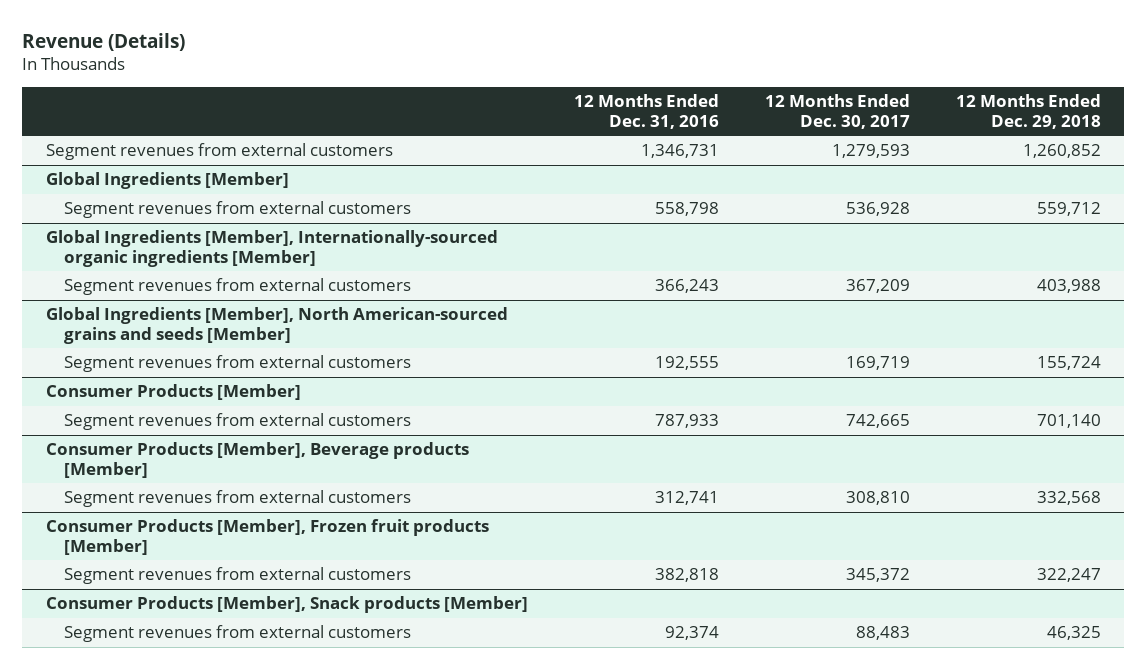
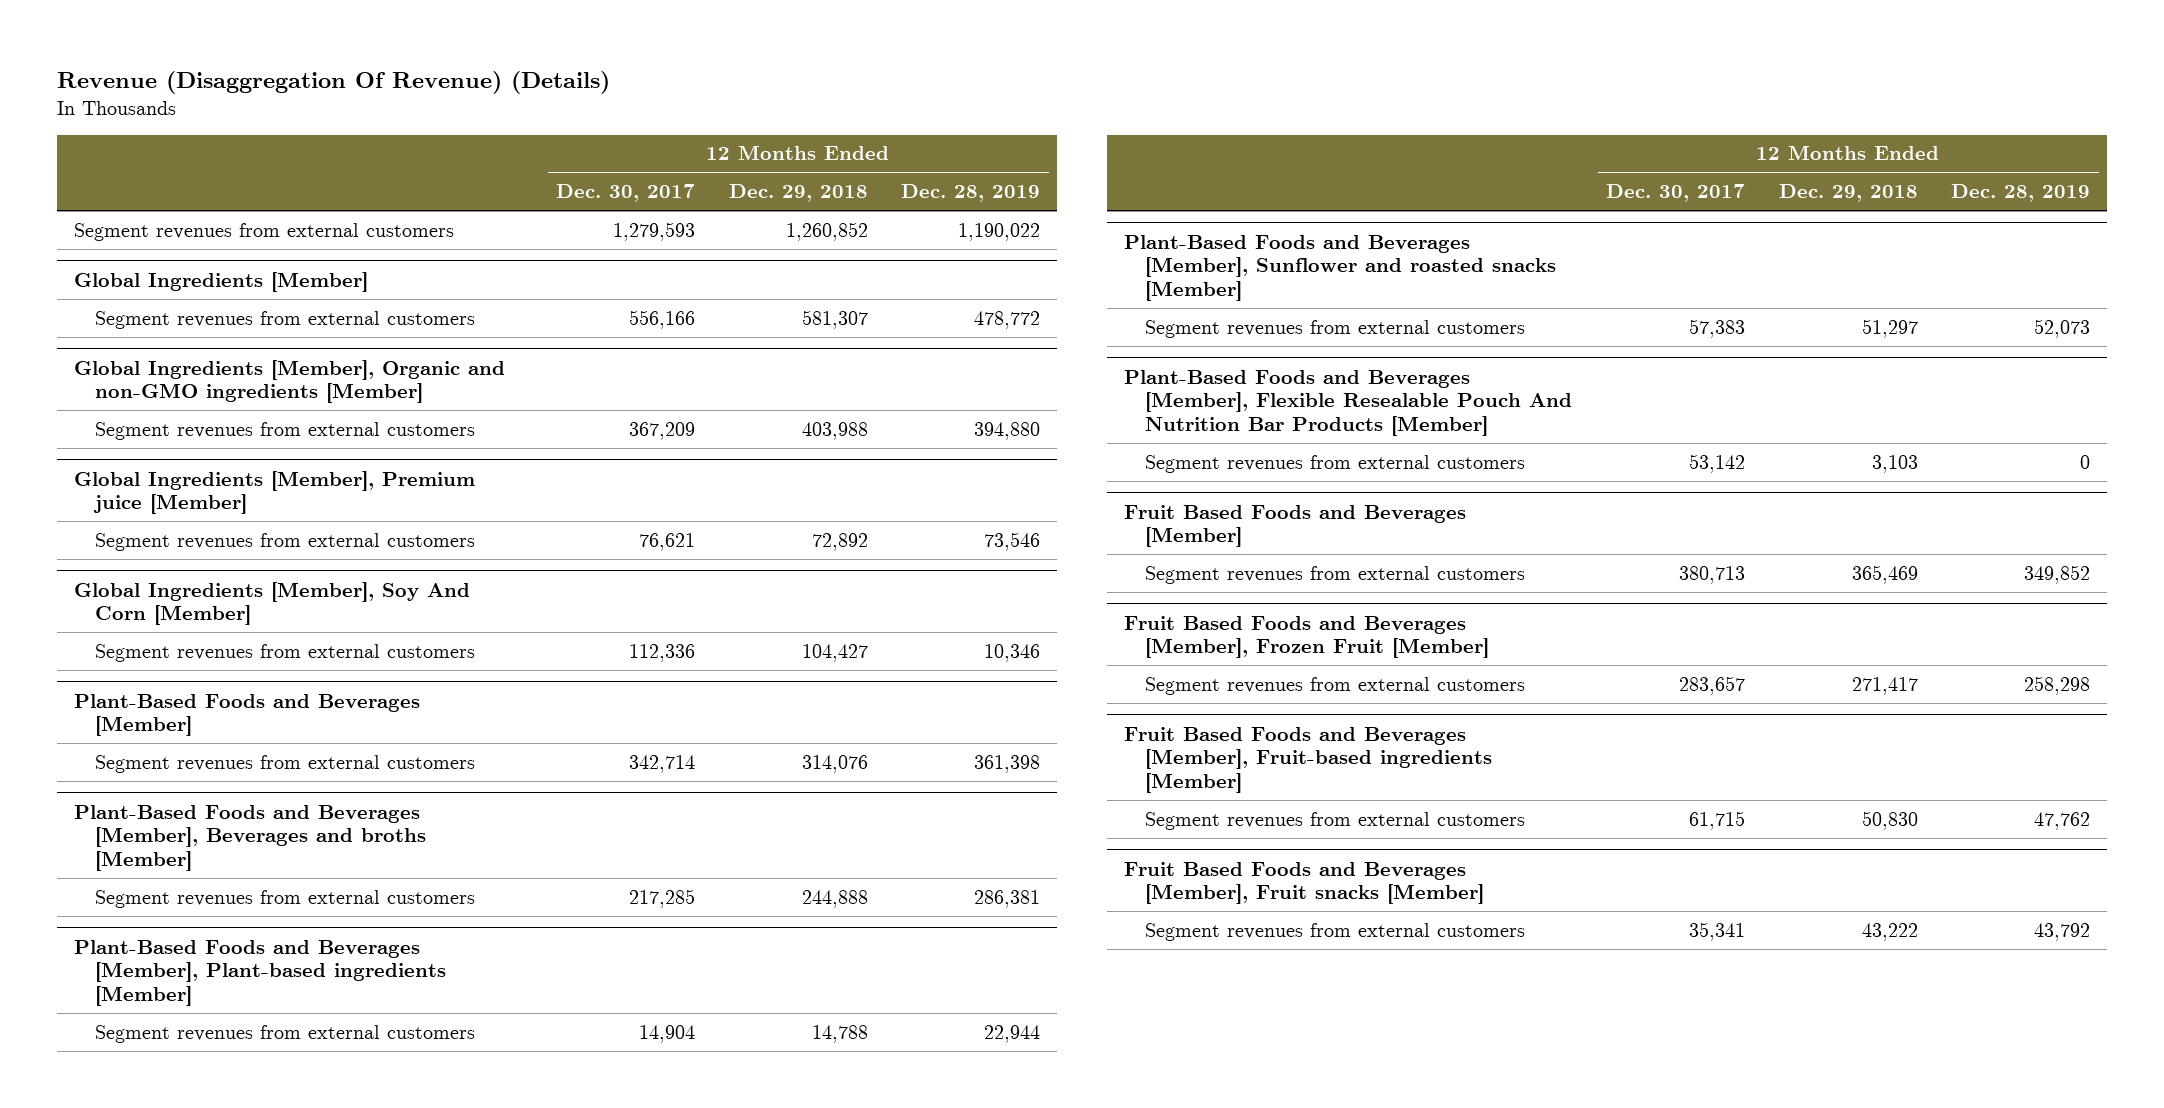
[22,33,186,52] Revenue (Details) -> [57,70,611,94] Revenue (Disaggregation Of Revenue) (Details)
[573,94,719,129] 12 Months Ended Dec. 31, 2016 -> none
none -> [901,184,1041,203] Dec. 28, 2019
[45,230,498,267] Global Ingredients [Member], Internationally-sourced organic ingredients [Member] -> none
[845,202,910,217] 536,928 -> [628,309,695,329] 556,166
[1036,202,1101,217] 559,712 -> [801,309,868,329] 581,307
none -> [73,359,505,404] Global Ingredients [Member], Organic and non-GMO ingredients [Member]
[45,307,508,344] Global Ingredients [Member], North American-sourced grains and seeds [Member] -> none
[45,384,301,401] Consumer Products [Member] -> none
[45,442,469,478] Consumer Products [Member], Beverage products [Member] -> none
[45,519,489,555] Consumer Products [Member], Frozen fruit products [Member] -> none
[45,596,528,614] Consumer Products [Member], Snack products [Member] -> none
none -> [73,470,475,515] Global Ingredients [Member], Premium juice [Member]
[845,356,910,371] 169,719 -> [638,532,695,551] 76,621
[1036,356,1101,371] 155,724 -> [811,532,868,551] 72,892
none -> [73,581,470,626] Global Ingredients [Member], Soy And Corn [Member]
[845,414,910,429] 742,665 -> [628,643,695,662] 112,336
[1036,414,1101,429] 701,140 -> [801,643,868,662] 104,427
none -> [73,693,420,737] Plant-Based Foods and Beverages [Member]
[845,491,910,506] 308,810 -> [628,754,695,773] 342,714
[1036,491,1101,506] 332,568 -> [801,754,868,773] 314,076
none -> [73,804,427,871] Plant-Based Foods and Beverages [Member], Beverages and broths [Member]
[845,568,910,583] 345,372 -> [628,888,695,908] 217,285
[1036,568,1101,583] 322,247 -> [801,889,868,908] 244,888
none -> [73,939,447,1006] Plant-Based Foods and Beverages [Member], Plant-based ingredients [Member]
[855,626,910,641] 88,483 -> [638,1024,695,1043] 14,904
[1046,626,1101,641] 46,325 -> [811,1024,868,1043] 14,788
none -> [1123,234,1557,301] Plant-Based Foods and Beverages [Member], Sunflower and roasted snacks [Member]
none -> [1145,319,1526,338] Segment revenues from external customers
none -> [1123,369,1573,436] Plant-Based Foods and Beverages [Member], Flexible Resealable Pouch And Nutrition Bar Products [Member]
none -> [1145,454,1526,473] Segment revenues from external customers
none -> [1123,504,1466,548] Fruit Based Foods and Beverages [Member]
none -> [1145,565,1526,584] Segment revenues from external customers
none -> [1123,615,1490,659] Fruit Based Foods and Beverages [Member], Frozen Fruit [Member]
none -> [1145,676,1526,695] Segment revenues from external customers
none -> [1123,726,1493,793] Fruit Based Foods and Beverages [Member], Fruit-based ingredients [Member]
none -> [1145,811,1526,830] Segment revenues from external customers
none -> [1123,861,1485,905] Fruit Based Foods and Beverages [Member], Fruit snacks [Member]
none -> [1145,922,1526,941] Segment revenues from external customers

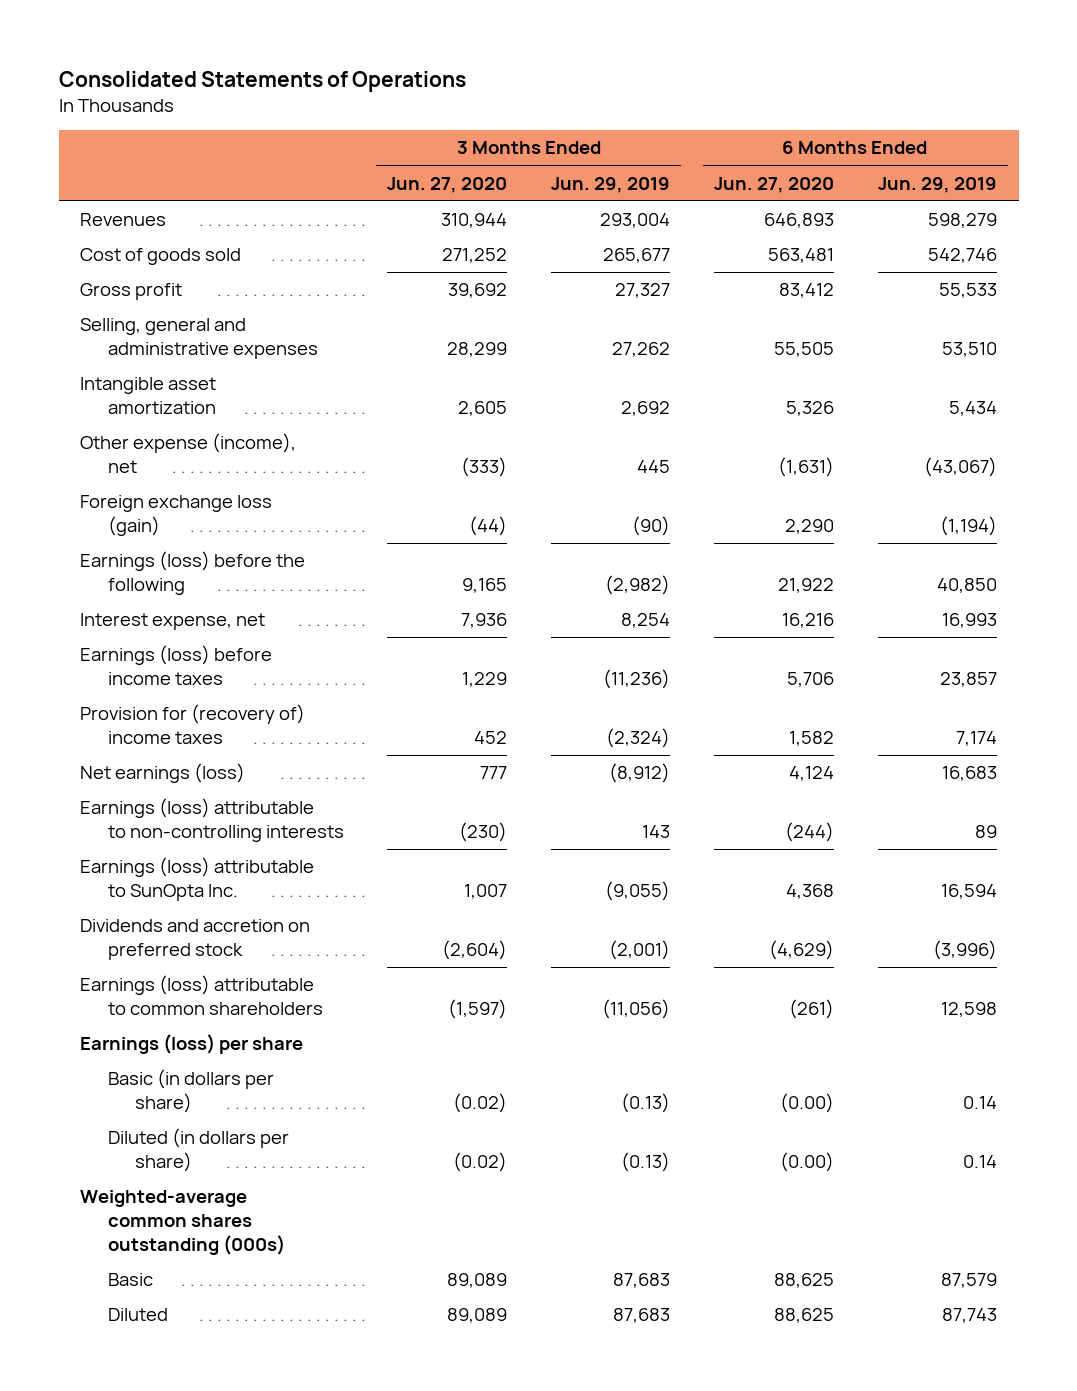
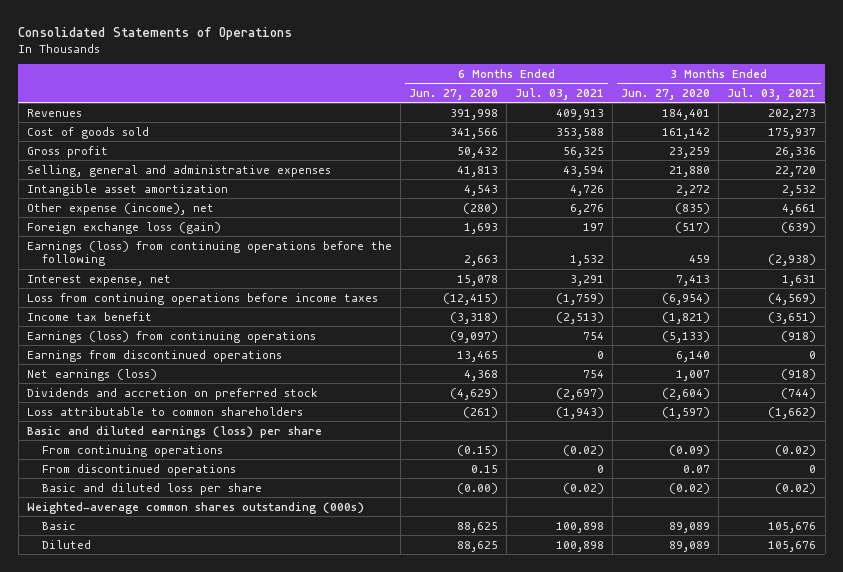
[551,176,671,193] Jun. 29, 2019 -> none
[877,176,997,193] Jun. 29, 2019 -> none
none -> [515,88,605,101] Jul. 03, 2021
none -> [727,88,817,101] Jul. 03, 2021
[80,798,344,843] Earnings (loss) attributable to non-controlling interests -> none
[80,857,315,902] Earnings (loss) attributable to SunOpta Inc. -> none
[441,213,508,229] 310,944 -> [662,108,711,120] 184,401
[763,213,834,229] 646,893 -> [449,108,498,120] 391,998
[442,248,508,264] 271,252 -> [662,127,711,139] 161,142
[767,248,834,264] 563,481 -> [449,127,498,139] 341,566
[448,283,508,299] 39,692 -> [669,146,711,158] 23,259
[778,283,834,299] 83,412 -> [456,146,498,158] 50,432
[447,342,508,358] 28,299 -> [669,165,711,177] 21,880
[773,342,834,358] 55,505 -> [456,165,498,177] 41,813
[458,401,508,417] 2,605 -> [676,184,711,196] 2,272
[785,401,834,417] 5,326 -> [463,184,498,196] 4,543
[461,457,508,478] (333) -> [675,202,711,214] (835)
[777,457,834,478] (1,631) -> [462,202,498,214] (280)
[469,516,508,537] (44) -> [675,221,711,233] (517)
[784,519,834,535] 2,290 -> [463,222,498,234] 1,693
[80,551,306,596] Earnings (loss) before the following -> [26,240,392,267] Earnings (loss) from continuing operations before the following
[462,578,508,594] 9,165 -> [689,255,711,264] 459
[777,578,834,594] 21,922 -> [463,255,498,267] 2,663
[461,613,508,629] 7,936 -> [676,274,711,286] 7,413
[781,613,834,629] 16,216 -> [456,274,498,286] 15,078
[80,645,273,686] Earnings (loss) before income taxes -> [26,292,378,305] Loss from continuing operations before income taxes
[462,672,508,688] 1,229 -> [662,292,711,305] (6,954)
[786,672,834,688] 5,706 -> [442,292,498,305] (12,415)
[80,704,306,745] Provision for (recovery of) income taxes -> [26,311,152,321] Income tax benefit
[474,731,508,745] 452 -> [662,311,711,324] (1,821)
[788,731,834,747] 1,582 -> [449,311,498,324] (3,318)
none -> [26,330,316,343] Earnings (loss) from continuing operations
none -> [26,349,282,362] Earnings from discontinued operations
[480,766,508,780] 777 -> [676,369,711,381] 1,007
[788,766,834,782] 4,124 -> [463,369,498,381] 4,368
[107,1069,274,1114] Basic (in dollars per share) -> none
[107,1128,289,1173] Diluted (in dollars per share) -> none
[80,975,323,1016] Earnings (loss) attributable to common shareholders -> [26,406,303,416] Loss attributable to common shareholders
[80,1034,304,1055] Earnings (loss) per share -> [26,425,322,438] Basic and diluted earnings (loss) per share
none -> [42,444,224,457] From continuing operations
none -> [42,463,237,476] From discontinued operations
none -> [42,482,263,495] Basic and diluted loss per share

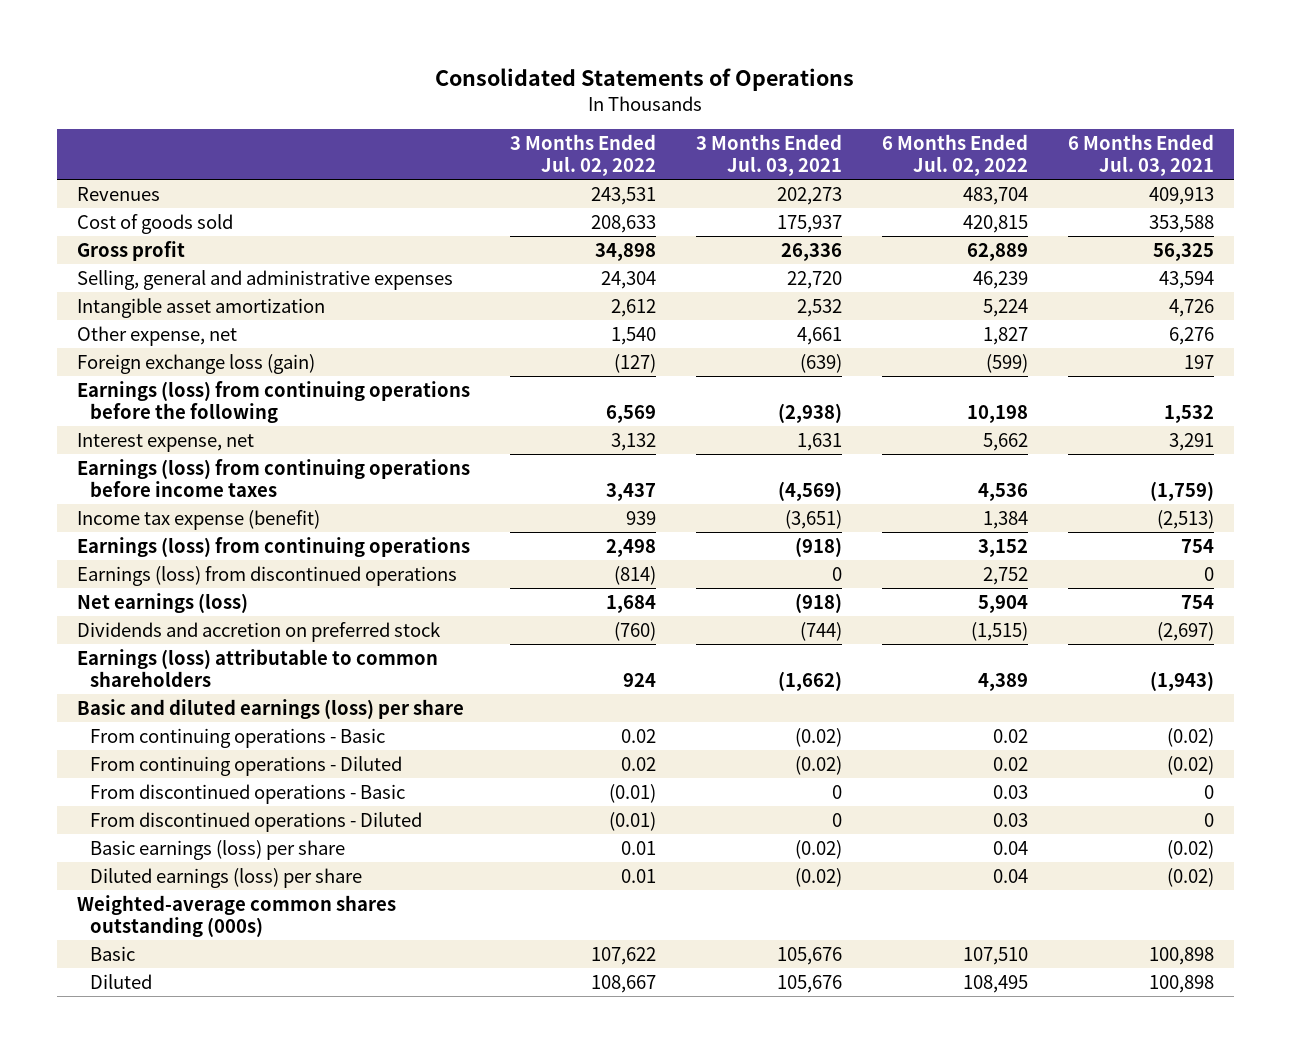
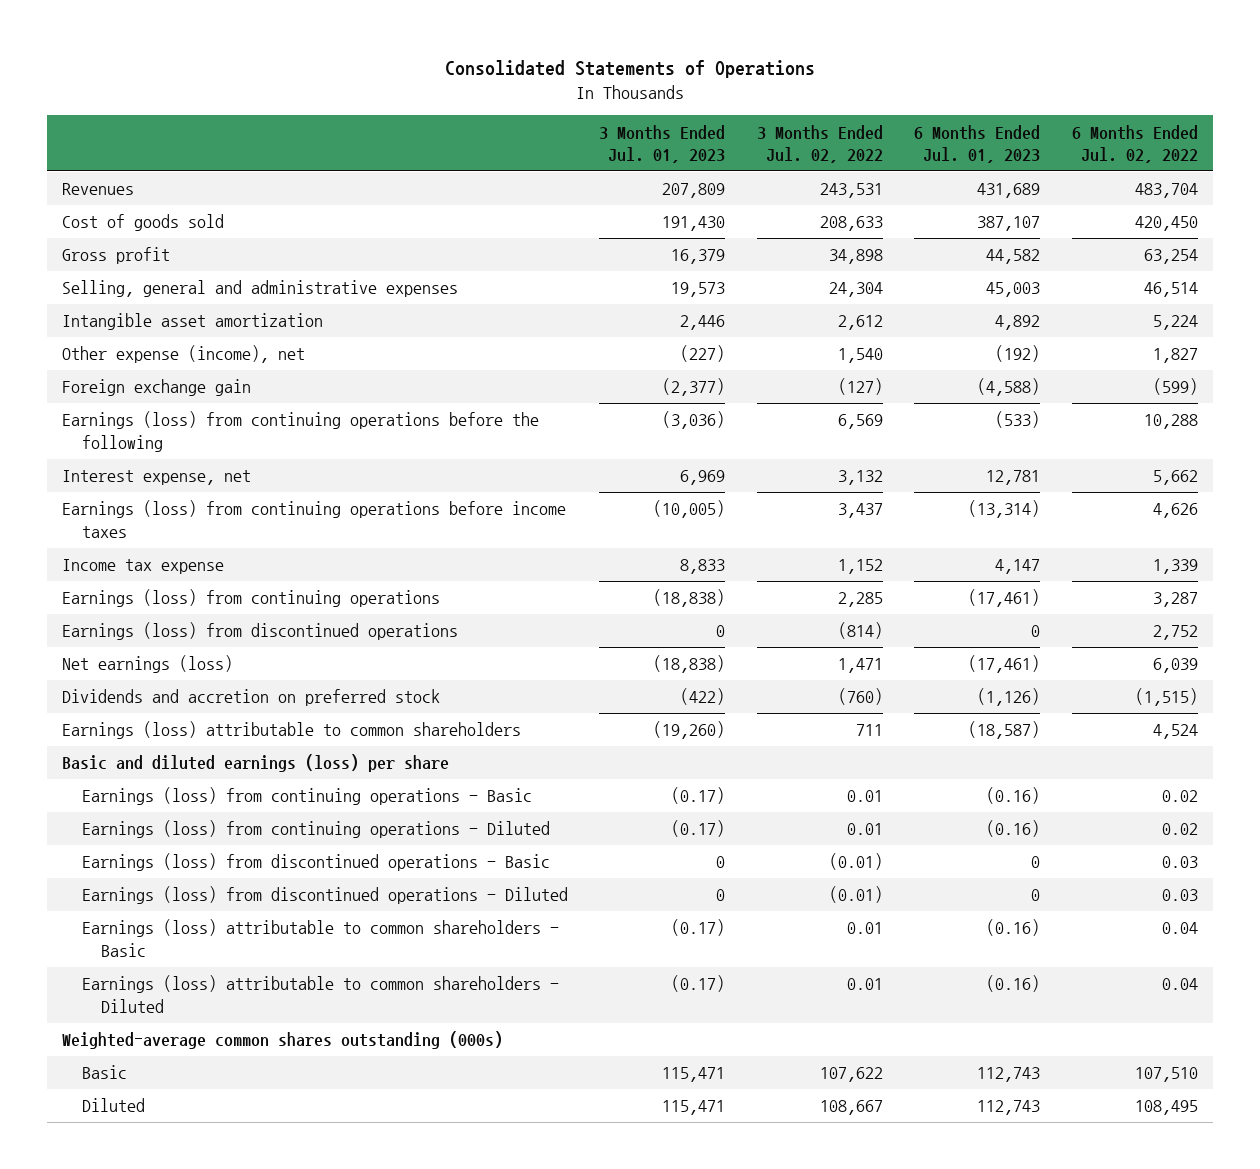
[695,133,842,177] 3 Months Ended Jul. 03, 2021 -> none
[1067,133,1214,177] 6 Months Ended Jul. 03, 2021 -> none
none -> [599,124,726,163] 3 Months Ended Jul. 01, 2023
none -> [914,124,1041,163] 6 Months Ended Jul. 01, 2023
[962,214,1028,233] 420,815 -> [1134,216,1198,232] 420,450
[966,242,1028,261] 62,889 -> [1143,249,1198,265] 63,254
[972,270,1028,289] 46,239 -> [1143,282,1198,298] 46,514
[76,325,237,346] Other expense, net -> [62,345,306,364] Other expense (income), net
[76,353,315,374] Foreign exchange loss (gain) -> [62,379,252,397] Foreign exchange gain
[966,405,1028,424] 10,198 -> [1143,414,1198,430] 10,288
[977,483,1028,502] 4,536 -> [1152,503,1198,519] 4,626
[76,509,320,530] Income tax expense (benefit) -> [62,559,225,575] Income tax expense
[625,510,656,525] 939 -> [837,559,883,575] 1,152
[982,510,1028,529] 1,384 -> [1152,559,1198,575] 1,339
[605,538,656,557] 2,498 -> [837,592,883,608] 2,285
[977,538,1028,557] 3,152 -> [1152,592,1198,608] 3,287
[605,594,656,613] 1,684 -> [837,658,883,674] 1,471
[977,594,1028,613] 5,904 -> [1152,658,1198,674] 6,039
[622,673,656,688] 924 -> [855,724,883,737] 711
[977,673,1028,692] 4,389 -> [1152,724,1198,740] 4,524
[90,727,386,748] From continuing operations - Basic -> [81,787,532,806] Earnings (loss) from continuing operations - Basic
[620,728,656,743] 0.02 -> [846,790,883,803] 0.01
[90,755,403,776] From continuing operations - Diluted -> [81,820,550,839] Earnings (loss) from continuing operations - Diluted
[620,756,656,771] 0.02 -> [846,823,883,836] 0.01
[90,783,406,804] From discontinued operations - Basic -> [81,853,550,872] Earnings (loss) from discontinued operations - Basic
[90,811,423,832] From discontinued operations - Diluted -> [81,886,568,905] Earnings (loss) from discontinued operations - Diluted
[90,839,346,860] Basic earnings (loss) per share -> [81,919,559,957] Earnings (loss) attributable to common shareholders - Basic
[90,867,363,888] Diluted earnings (loss) per share -> [81,975,559,1013] Earnings (loss) attributable to common shareholders - Diluted

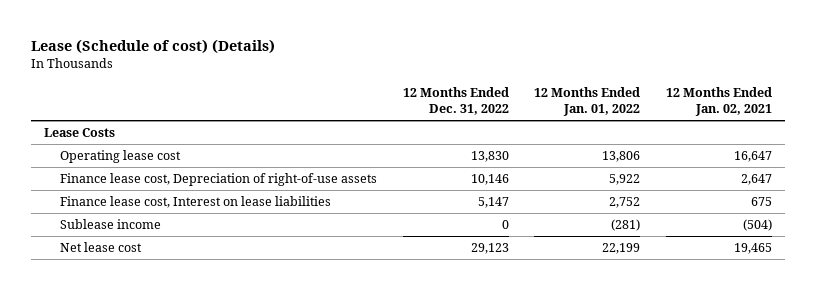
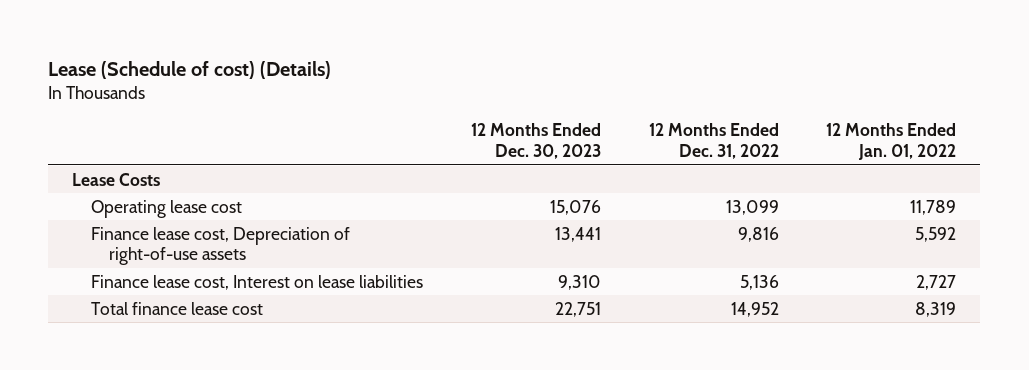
[665,86,772,117] 12 Months Ended Jan. 02, 2021 -> none
none -> [470,123,601,160] 12 Months Ended Dec. 30, 2023
[59,219,161,230] Sublease income -> none
[470,151,509,163] 13,830 -> [725,199,779,215] 13,099
[602,151,641,163] 13,806 -> [910,199,957,215] 11,789
[470,174,509,186] 10,146 -> [737,226,779,242] 9,816
[609,174,641,186] 5,922 -> [915,226,957,242] 5,592
[477,197,509,209] 5,147 -> [739,274,779,290] 5,136
[609,197,641,209] 2,752 -> [916,274,957,290] 2,727
[59,242,142,253] Net lease cost -> [90,301,263,315] Total finance lease cost
[470,243,509,255] 29,123 -> [730,301,779,317] 14,952
[602,243,641,255] 22,199 -> [915,301,957,317] 8,319

